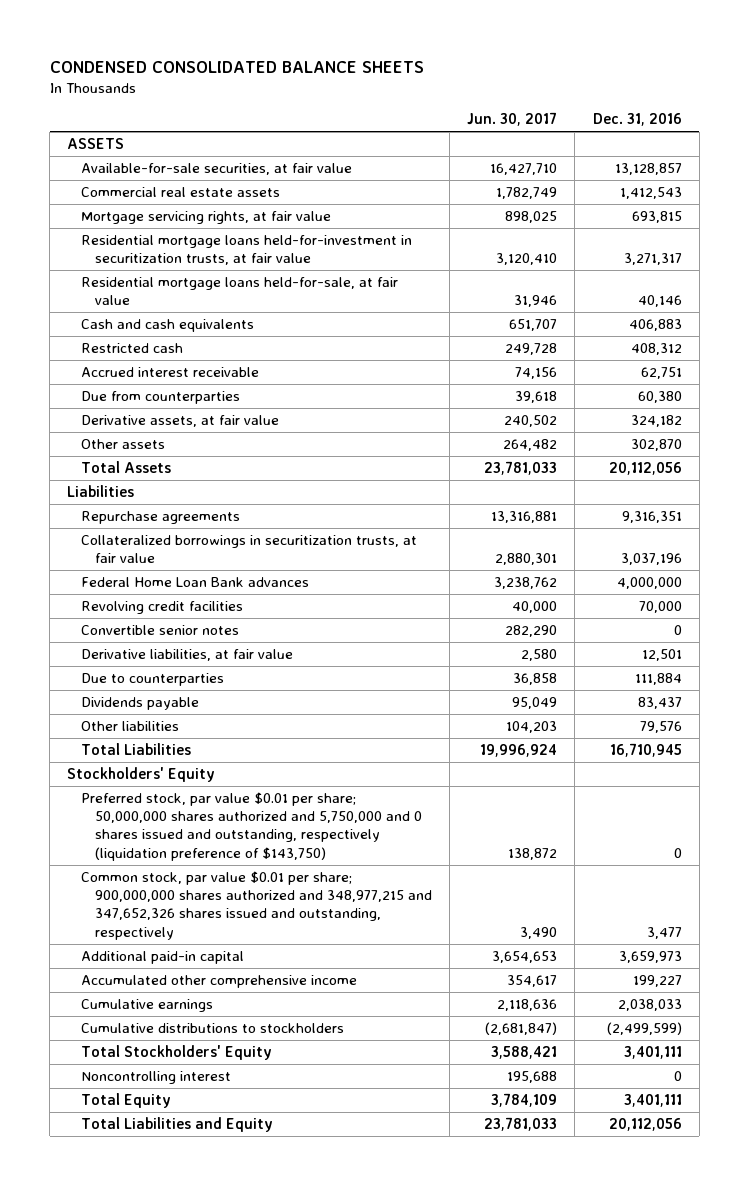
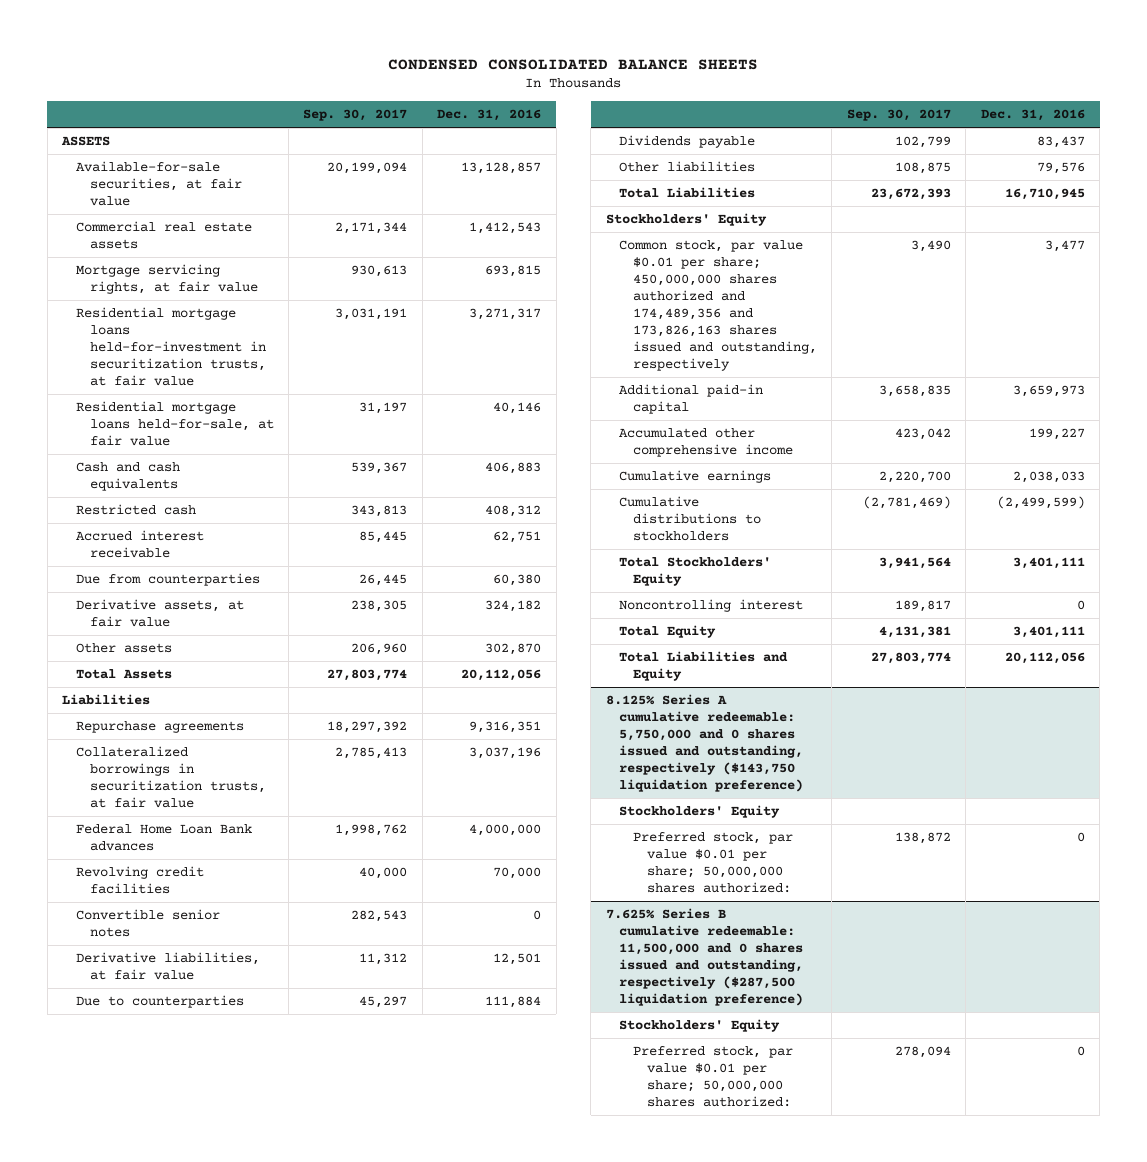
[467,112,558,127] Jun. 30, 2017 -> none
none -> [303,109,408,122] Sep. 30, 2017
[81,791,423,861] Preferred stock, par value $0.01 per share; 50,000,000 shares authorized and 5,750,000 and 0 shares issued and outstanding, respectively (liquidation preference of $143,750) -> none
[81,870,433,940] Common stock, par value $0.01 per share; 900,000,000 shares authorized and 348,977,215 and 347,652,326 shares issued and outstanding, respectively -> [619,240,818,371] Common stock, par value $0.01 per share; 450,000,000 shares authorized and 174,489,356 and 173,826,163 shares issued and outstanding, respectively
none -> [605,694,804,793] 8.125% Series A cumulative redeemable: 5,750,000 and 0 shares issued and outstanding, respectively ($143,750 liquidation preference)
none -> [619,805,781,819] Stockholders' Equity
none -> [633,832,794,894] Preferred stock, par value $0.01 per share; 50,000,000 shares authorized:
none -> [605,908,804,1007] 7.625% Series B cumulative redeemable: 11,500,000 and 0 shares issued and outstanding, respectively ($287,500 liquidation preference)
none -> [619,1019,781,1033] Stockholders' Equity
none -> [633,1046,794,1108] Preferred stock, par value $0.01 per share; 50,000,000 shares authorized:

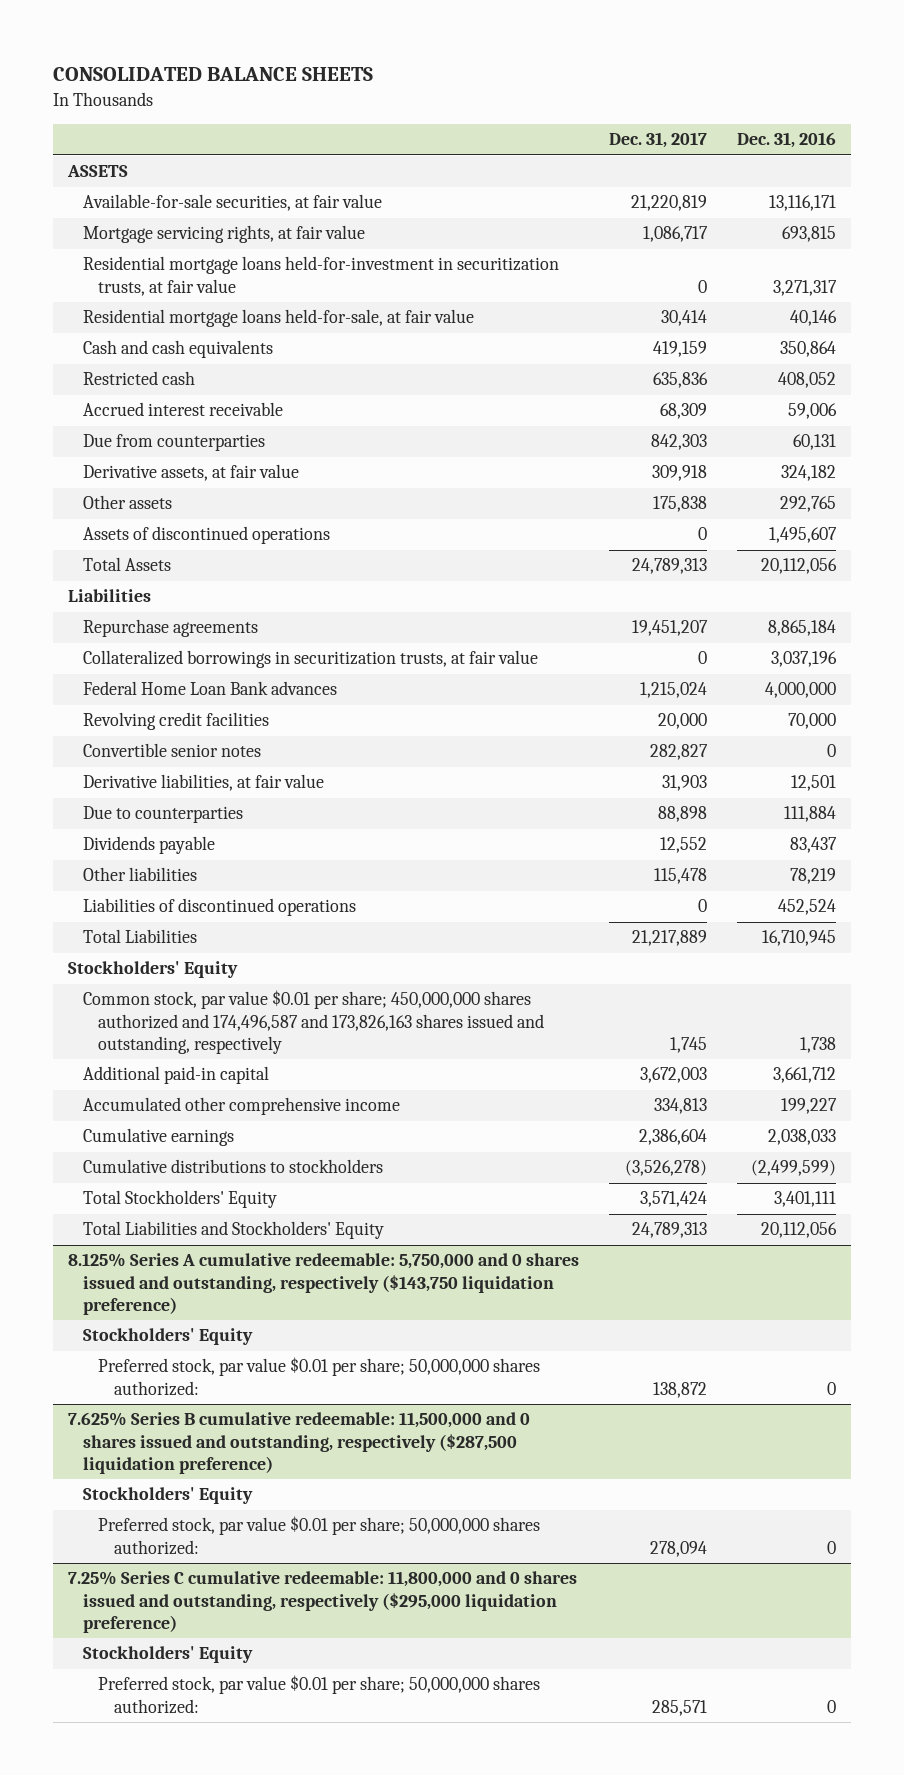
[388,58,759,70] CONDENSED CONSOLIDATED BALANCE SHEETS -> [53,67,374,82] CONSOLIDATED BALANCE SHEETS
[303,109,408,122] Sep. 30, 2017 -> none
none -> [609,132,708,149] Dec. 31, 2017
[75,221,252,250] Commercial real estate assets -> none
[461,162,542,175] 13,128,857 -> [769,195,837,212] 13,116,171
[485,462,542,475] 406,883 -> [780,341,837,358] 350,864
[485,505,542,518] 408,312 -> [778,372,837,389] 408,052
[493,531,542,544] 62,751 -> [788,403,838,420] 59,006
[493,574,542,587] 60,380 -> [793,434,837,451] 60,131
[485,643,542,656] 302,870 -> [780,496,837,513] 292,765
none -> [83,526,331,545] Assets of discontinued operations
[469,721,542,734] 9,316,351 -> [768,620,837,637] 8,865,184
[1036,162,1085,175] 79,576 -> [790,868,837,885] 78,219
none -> [83,898,357,917] Liabilities of discontinued operations
[619,240,818,371] Common stock, par value $0.01 per share; 450,000,000 shares authorized and 174,489,356 and 173,826,163 shares issued and outstanding, respectively -> [83,990,545,1054] Common stock, par value $0.01 per share; 450,000,000 shares authorized and 174,496,587 and 173,826,163 shares issued and outstanding, respectively
[1044,240,1085,253] 3,477 -> [800,1036,837,1053] 1,738
[1012,385,1085,398] 3,659,973 -> [773,1067,837,1084] 3,661,712
[619,599,804,613] Noncontrolling interest -> none
[619,625,717,639] Total Equity -> none
[619,651,789,682] Total Liabilities and Equity -> [83,1221,385,1240] Total Liabilities and Stockholders' Equity
none -> [68,1571,578,1633] 7.25% Series C cumulative redeemable: 11,800,000 and 0 shares issued and outstanding, respectively ($295,000 liquidation preference)
none -> [83,1646,254,1664] Stockholders' Equity
none -> [98,1675,541,1714] Preferred stock, par value $0.01 per share; 50,000,000 shares authorized:

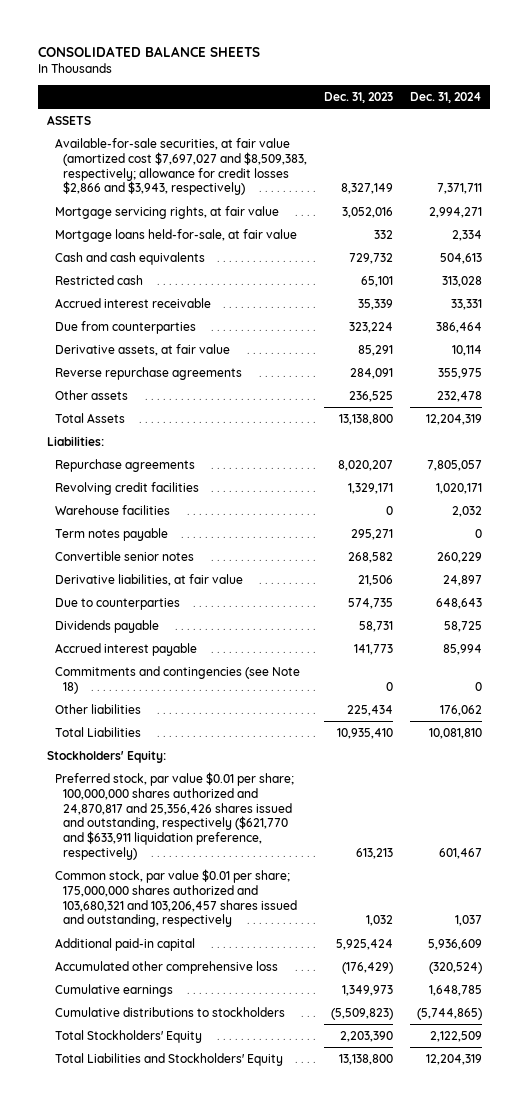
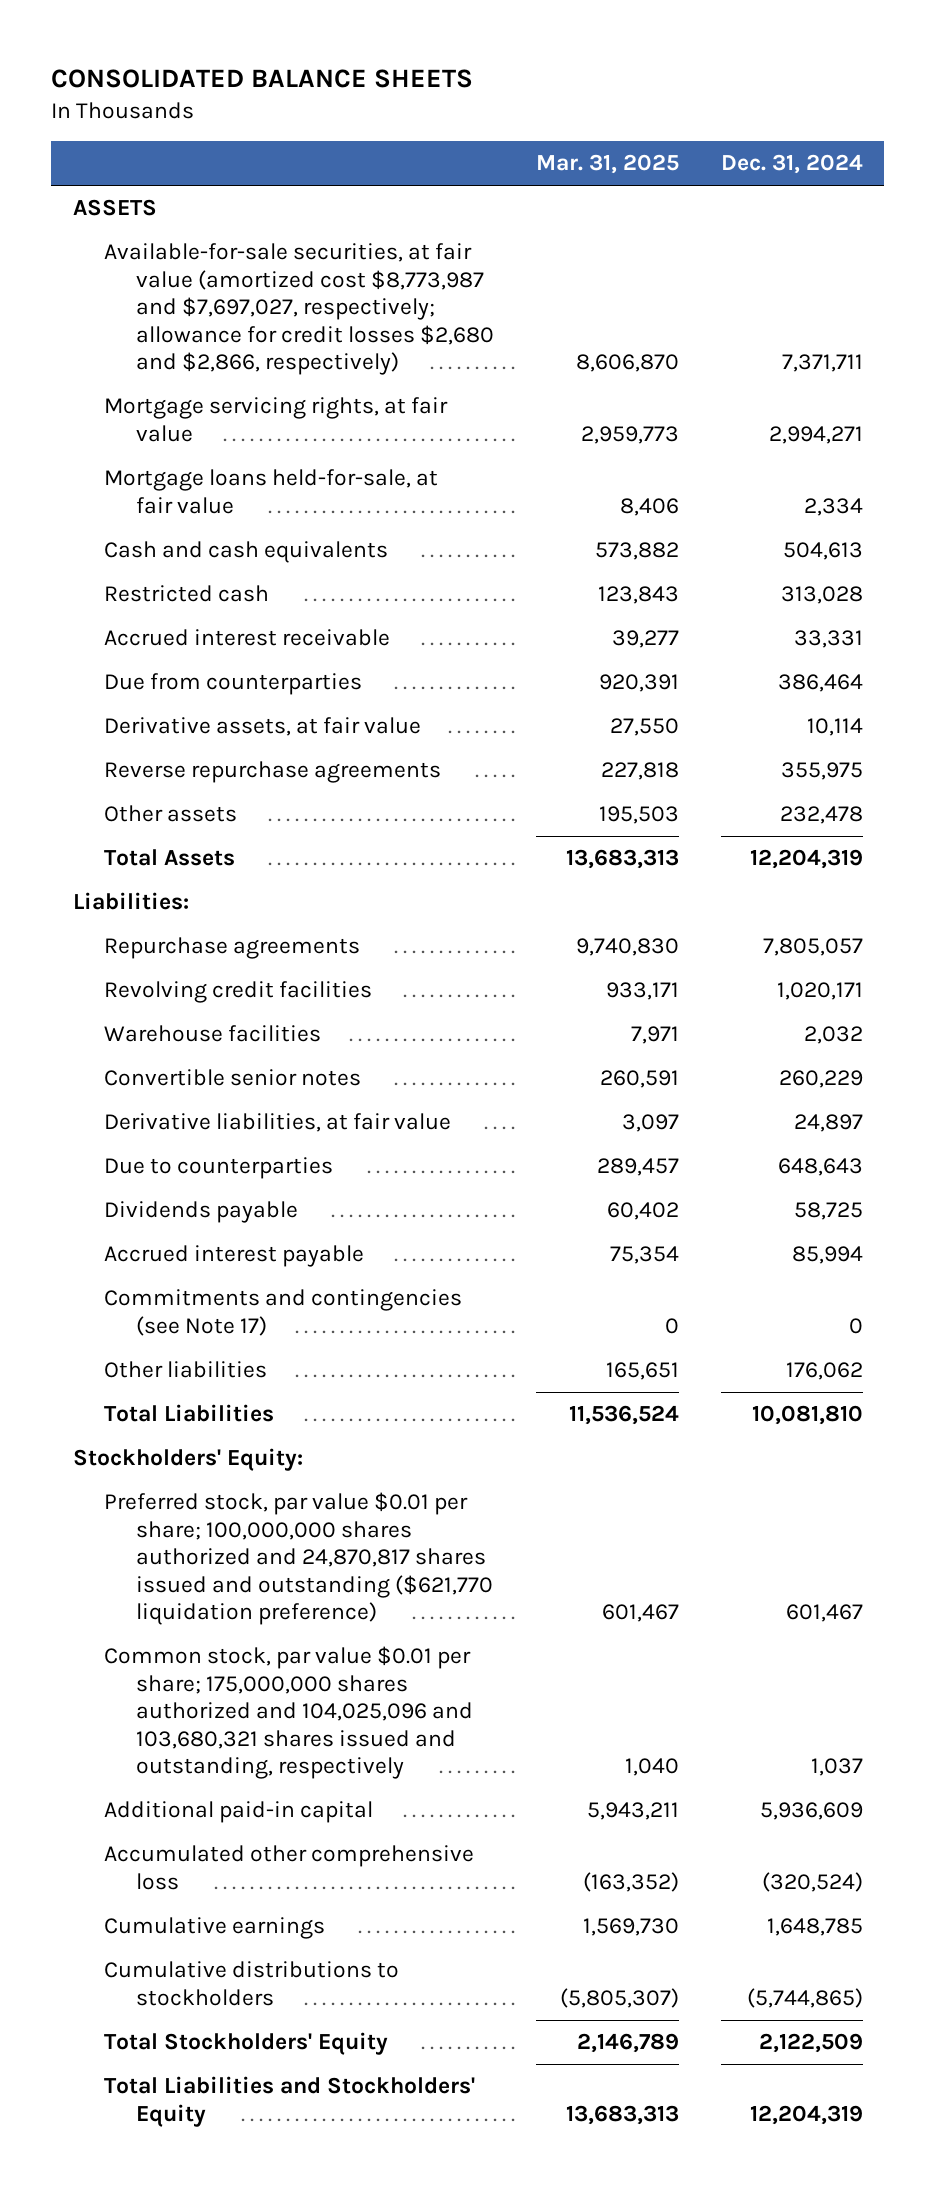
[324,91,394,103] Dec. 31, 2023 -> none
none -> [536,154,680,175] Mar. 31, 2025
[54,137,308,196] Available-for-sale securities, at fair value (amortized cost $7,697,027 and $8,509,383, respectively; allowance for credit losses $2,866 and $3,943, respectively) -> [104,243,495,376] Available-for-sale securities, at fair value (amortized cost $8,773,987 and $7,697,027, respectively; allowance for credit losses $2,680 and $2,866, respectively)
[54,527,168,541] Term notes payable -> none
[54,665,300,694] Commitments and contingencies (see Note 18) -> [104,1289,463,1336] Commitments and contingencies (see Note 17)
[54,771,294,860] Preferred stock, par value $0.01 per share; 100,000,000 shares authorized and 24,870,817 and 25,356,426 shares issued and outstanding, respectively ($621,770 and $633,911 liquidation preference, respectively) -> [104,1492,494,1626] Preferred stock, par value $0.01 per share; 100,000,000 shares authorized and 24,870,817 shares issued and outstanding ($621,770 liquidation preference)
[54,868,298,928] Common stock, par value $0.01 per share; 175,000,000 shares authorized and 103,680,321 and 103,206,457 shares issued and outstanding, respectively -> [104,1646,474,1780] Common stock, par value $0.01 per share; 175,000,000 shares authorized and 104,025,096 and 103,680,321 shares issued and outstanding, respectively

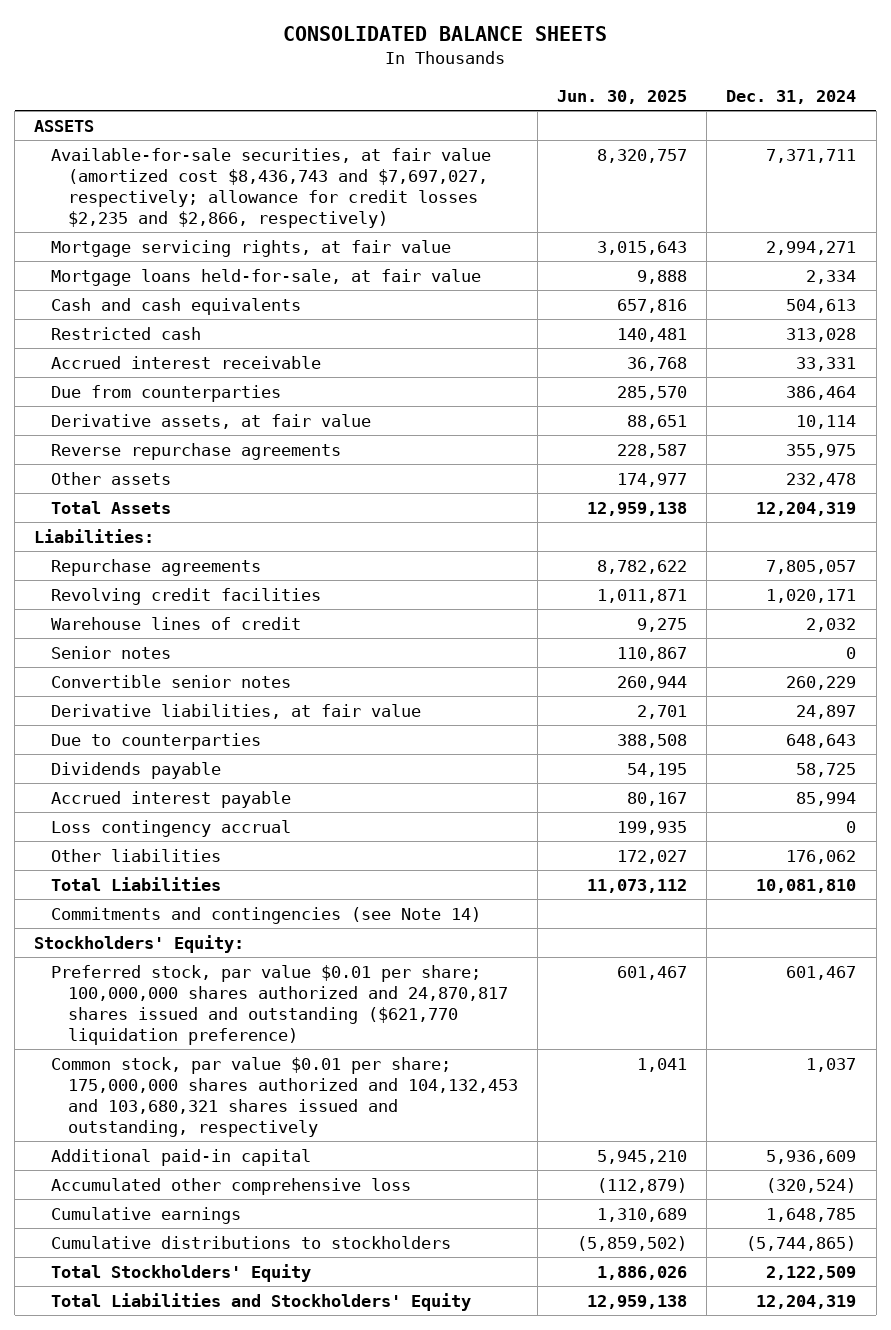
[536,154,680,175] Mar. 31, 2025 -> none
none -> [557,89,688,104] Jun. 30, 2025
[104,243,495,376] Available-for-sale securities, at fair value (amortized cost $8,773,987 and $7,697,027, respectively; allowance for credit losses $2,680 and $2,866, respectively) -> [51,147,492,229] Available-for-sale securities, at fair value (amortized cost $8,436,743 and $7,697,027, respectively; allowance for credit losses $2,235 and $2,866, respectively)
[104,1025,322,1043] Warehouse facilities -> [51,616,302,630] Warehouse lines of credit
none -> [51,645,172,659] Senior notes
[104,1289,463,1336] Commitments and contingencies (see Note 17) -> none
none -> [51,819,292,837] Loss contingency accrual
none -> [51,906,482,924] Commitments and contingencies (see Note 14)
[104,1646,474,1780] Common stock, par value $0.01 per share; 175,000,000 shares authorized and 104,025,096 and 103,680,321 shares issued and outstanding, respectively -> [51,1056,518,1138] Common stock, par value $0.01 per share; 175,000,000 shares authorized and 104,132,453 and 103,680,321 shares issued and outstanding, respectively

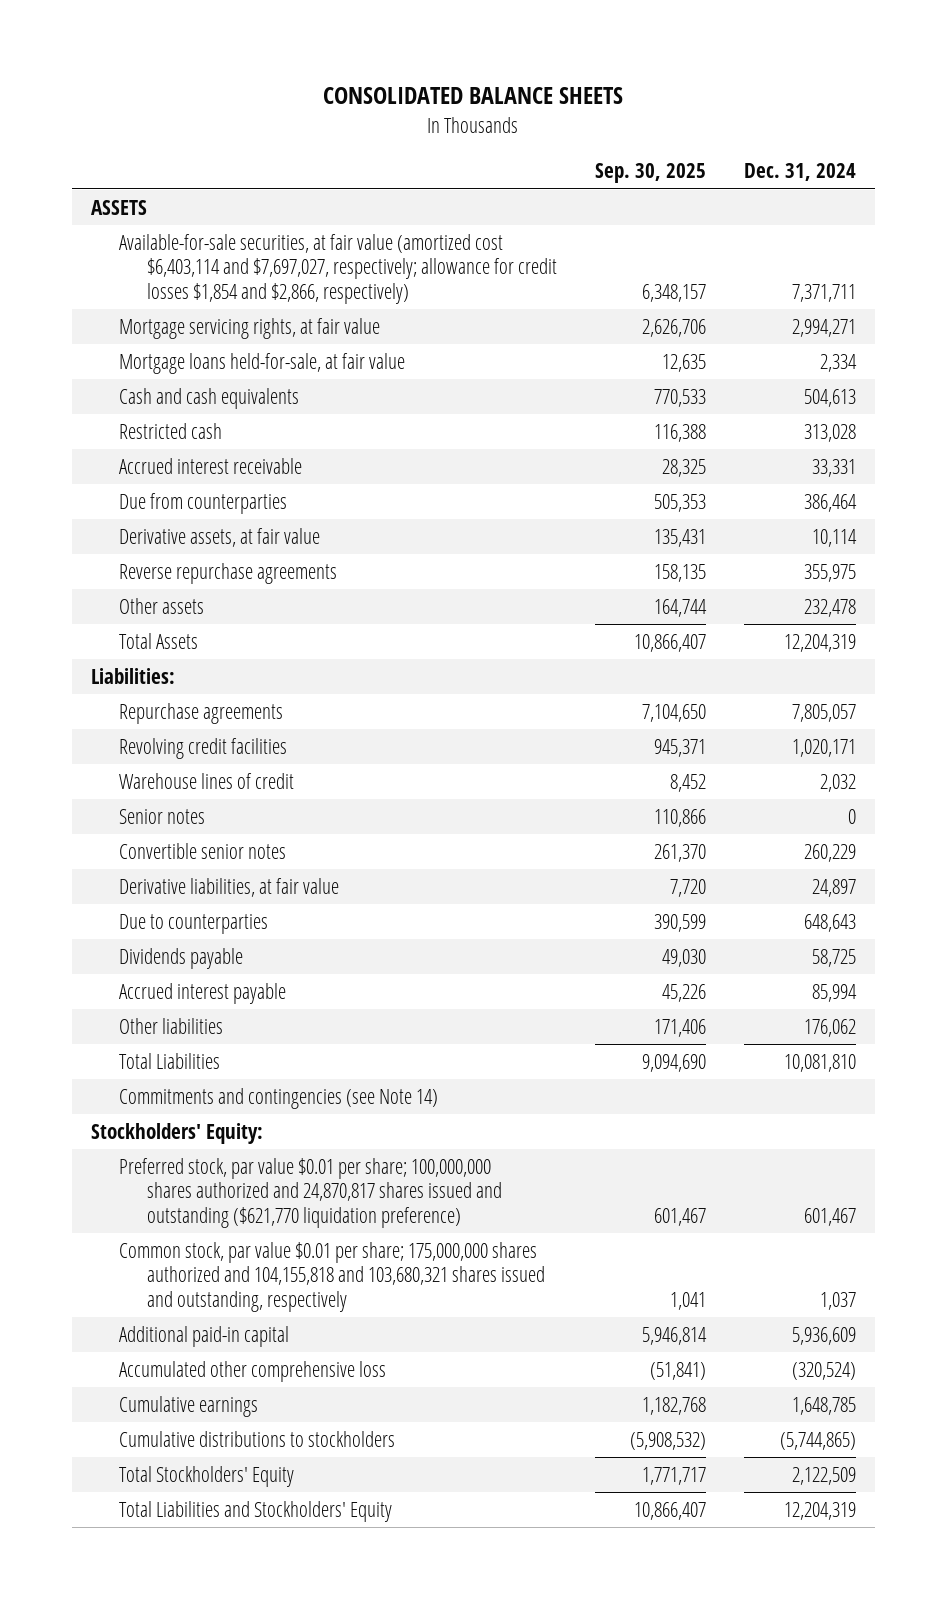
[557,89,688,104] Jun. 30, 2025 -> none
none -> [595,163,707,184] Sep. 30, 2025
[51,147,492,229] Available-for-sale securities, at fair value (amortized cost $8,436,743 and $7,697,027, respectively; allowance for credit losses $2,235 and $2,866, respectively) -> [119,234,558,304] Available-for-sale securities, at fair value (amortized cost $6,403,114 and $7,697,027, respectively; allowance for credit losses $1,854 and $2,866, respectively)
[51,819,292,837] Loss contingency accrual -> none
[51,1056,518,1138] Common stock, par value $0.01 per share; 175,000,000 shares authorized and 104,132,453 and 103,680,321 shares issued and outstanding, respectively -> [119,1242,546,1312] Common stock, par value $0.01 per share; 175,000,000 shares authorized and 104,155,818 and 103,680,321 shares issued and outstanding, respectively

